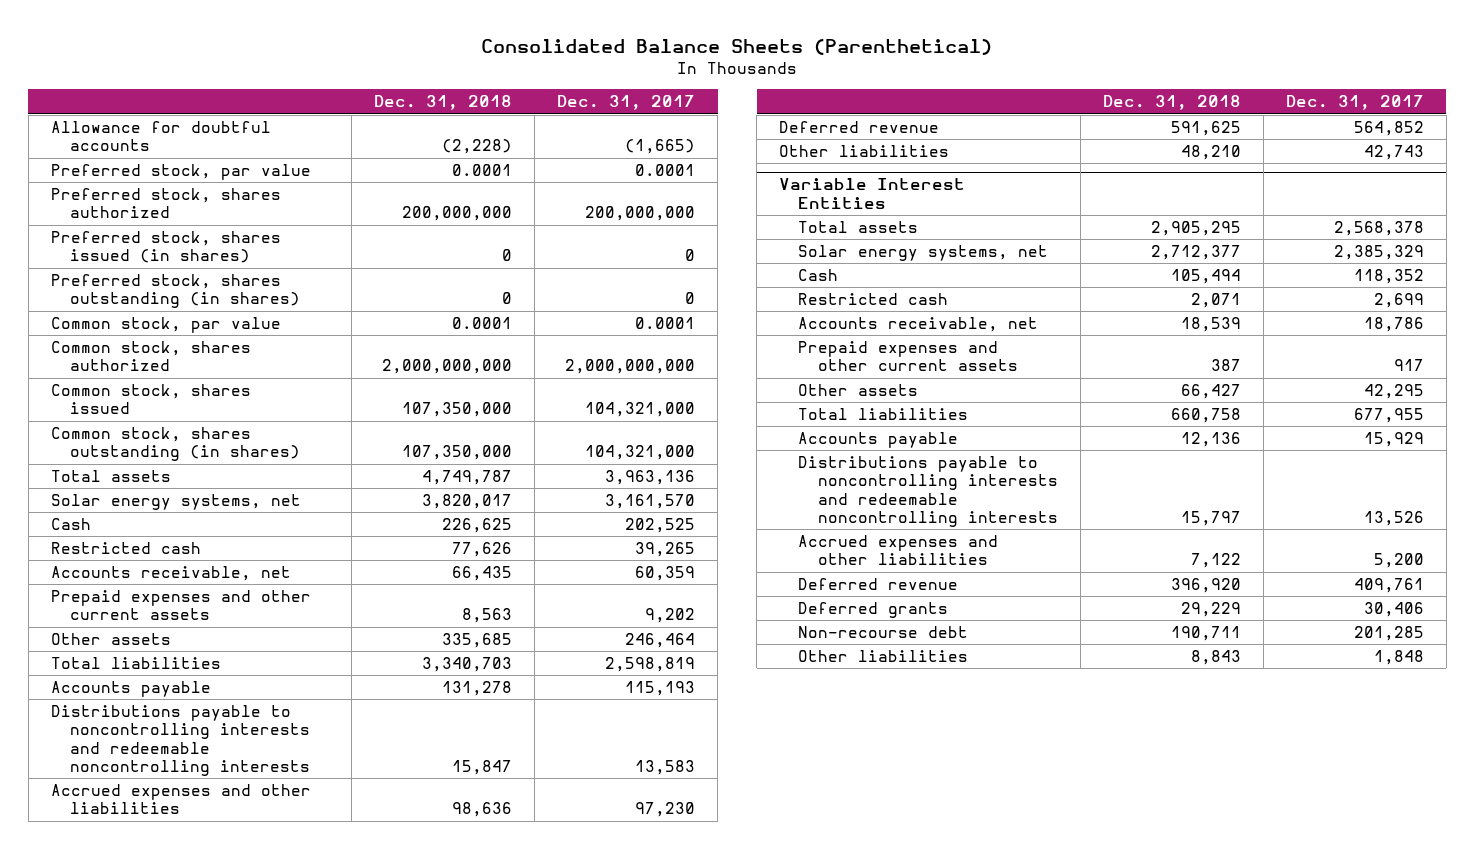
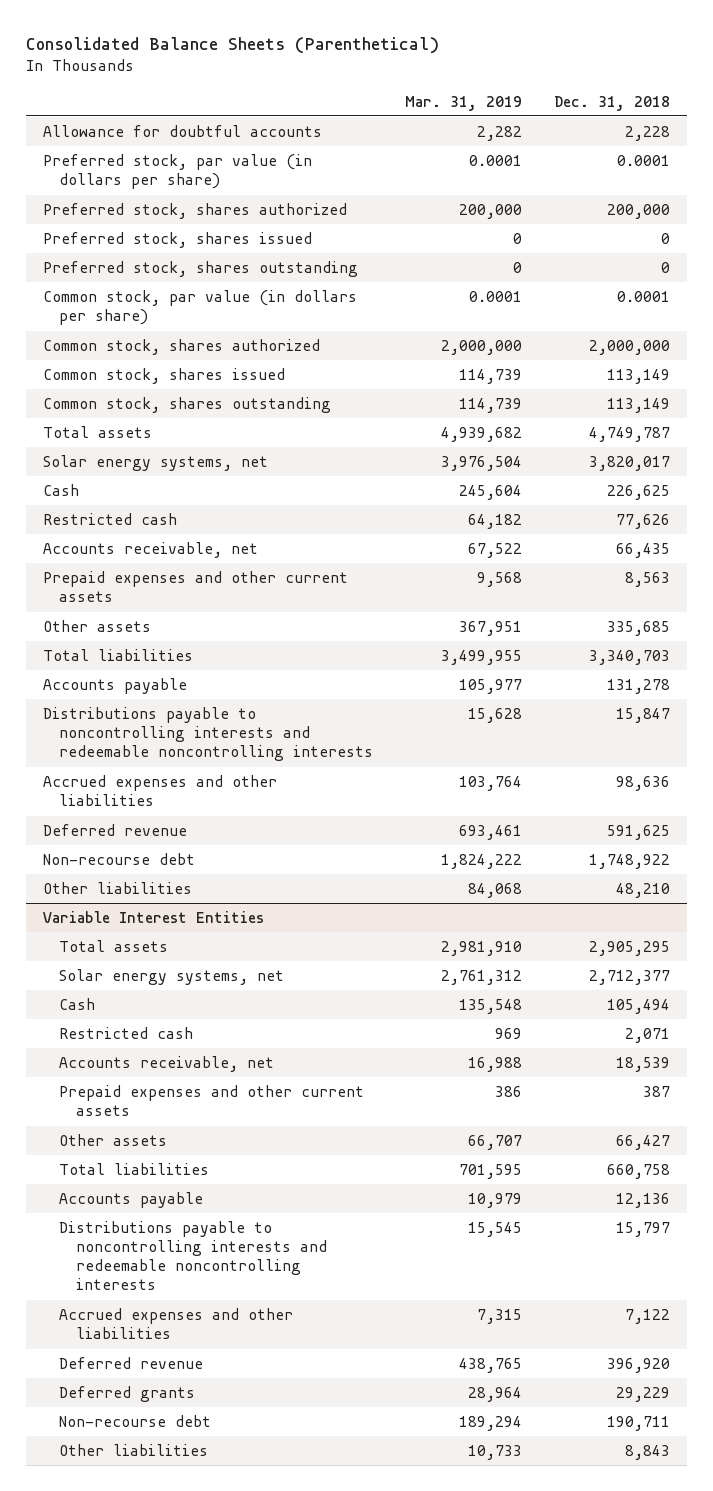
[557,95,696,111] Dec. 31, 2017 -> none
none -> [405,95,523,111] Mar. 31, 2019
[442,139,513,155] (2,228) -> [625,126,671,142] 2,228
[50,164,311,181] Preferred stock, par value -> [42,154,312,190] Preferred stock, par value (in dollars per share)
[402,206,513,222] 200,000,000 -> [607,204,671,220] 200,000
[50,231,281,264] Preferred stock, shares issued (in shares) -> [42,232,312,249] Preferred stock, shares issued
[50,274,301,309] Preferred stock, shares outstanding (in shares) -> [42,261,358,278] Preferred stock, shares outstanding
[50,317,281,334] Common stock, par value -> [42,290,357,326] Common stock, par value (in dollars per share)
[382,359,513,375] 2,000,000,000 -> [589,340,671,356] 2,000,000
[402,402,513,418] 107,350,000 -> [607,369,671,385] 113,149
[50,427,301,462] Common stock, shares outstanding (in shares) -> [42,397,331,414] Common stock, shares outstanding
[402,445,513,461] 107,350,000 -> [607,398,671,414] 113,149
none -> [42,853,195,866] Non-recourse debt

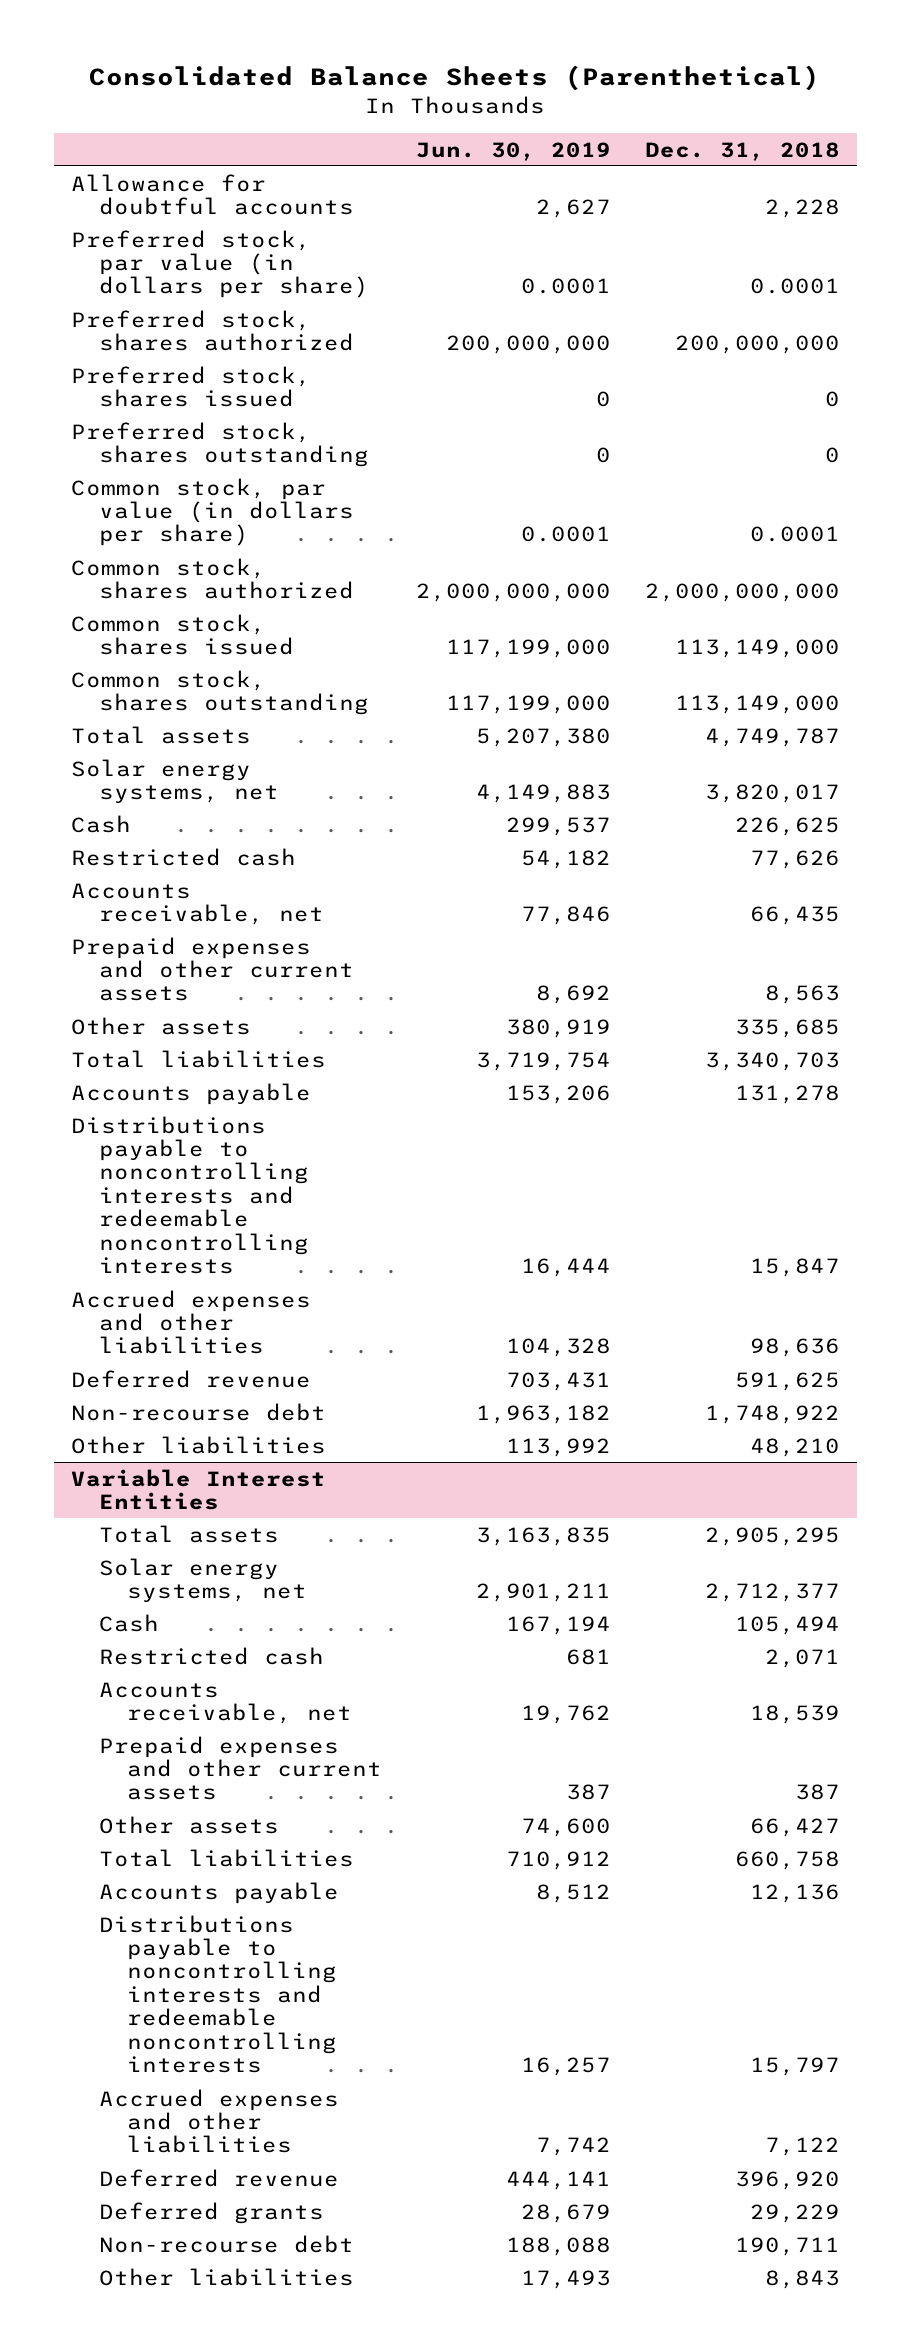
[405,95,523,111] Mar. 31, 2019 -> none
none -> [416,141,612,161] Jun. 30, 2019
[607,204,671,220] 200,000 -> [675,334,841,354] 200,000,000
[589,340,671,356] 2,000,000 -> [645,582,841,602] 2,000,000,000
[607,369,671,385] 113,149 -> [675,638,841,658] 113,149,000
[607,398,671,414] 113,149 -> [675,694,841,714] 113,149,000

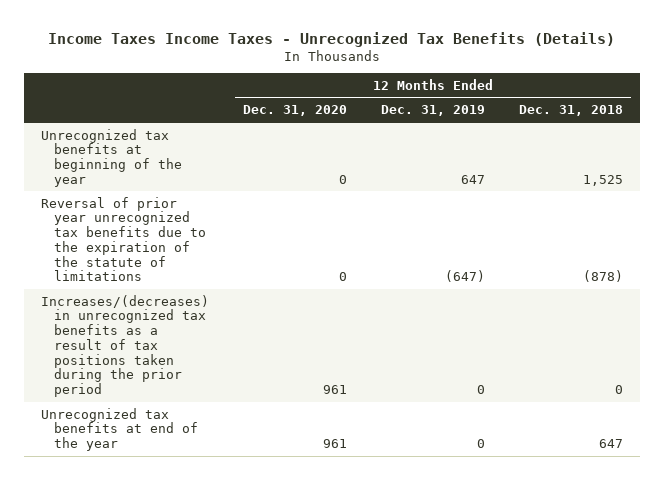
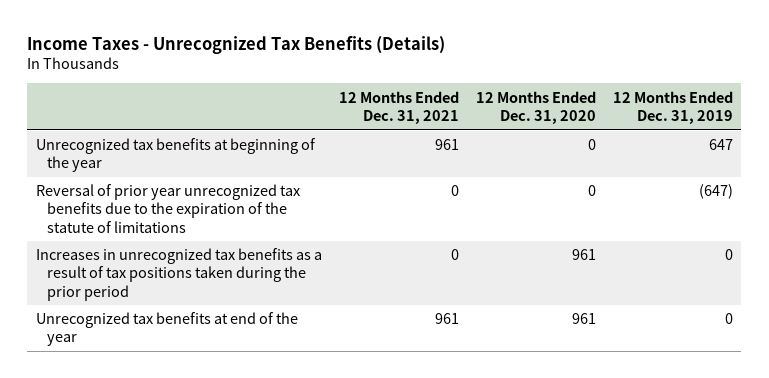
[48,31,616,47] Income Taxes Income Taxes - Unrecognized Tax Benefits (Details) -> [27,35,446,54] Income Taxes - Unrecognized Tax Benefits (Details)
[518,105,623,117] Dec. 31, 2018 -> none
none -> [338,90,459,124] 12 Months Ended Dec. 31, 2021
[41,294,210,397] Increases/(decreases) in unrecognized tax benefits as a result of tax positions taken during the prior period -> [35,248,322,301] Increases in unrecognized tax benefits as a result of tax positions taken during the prior period

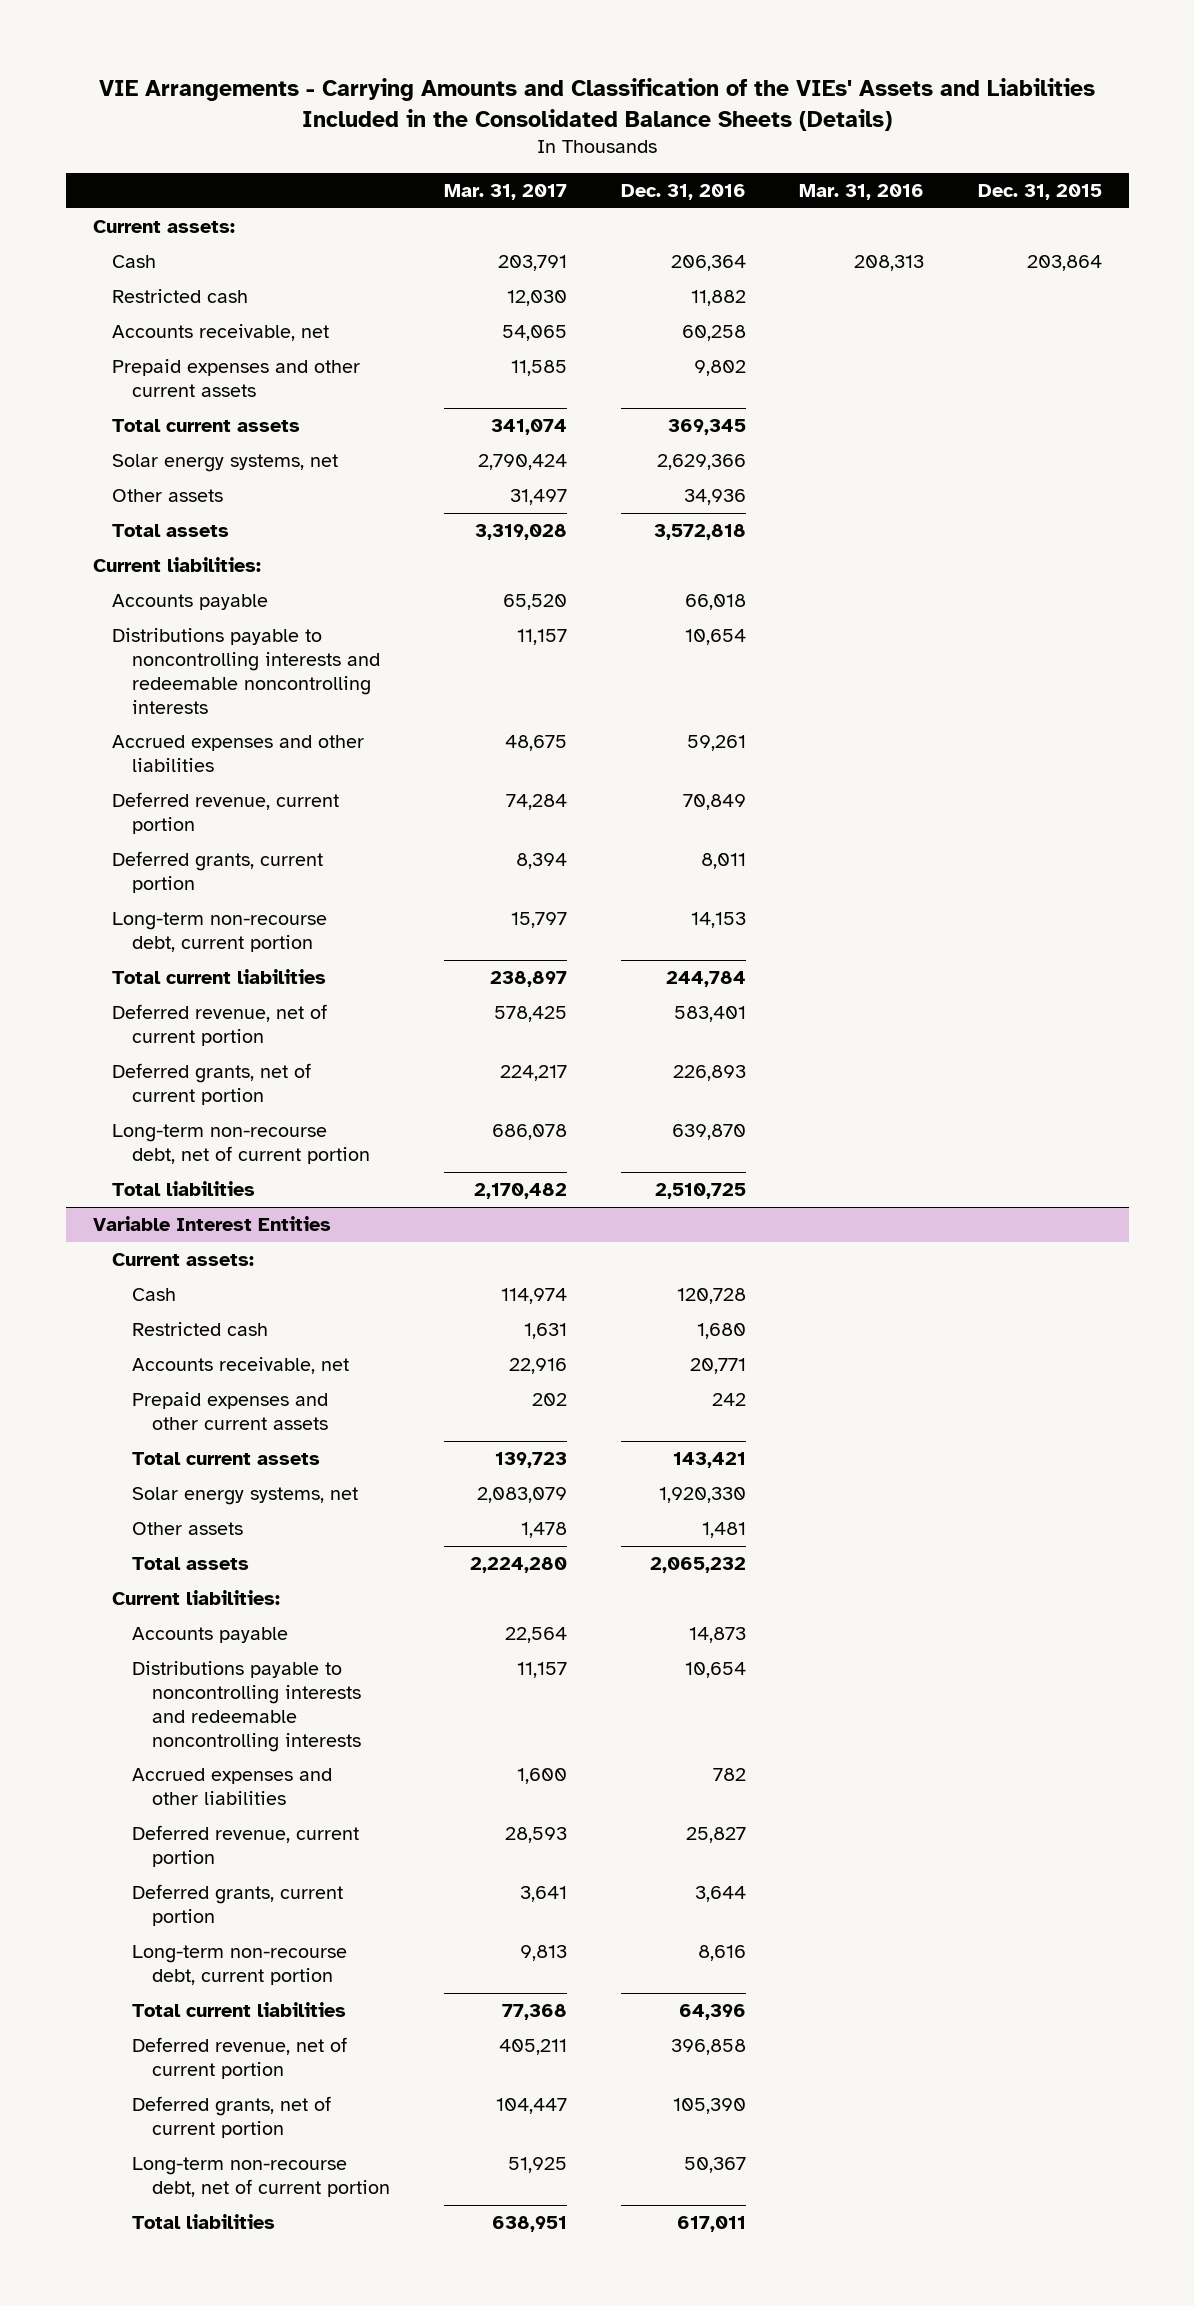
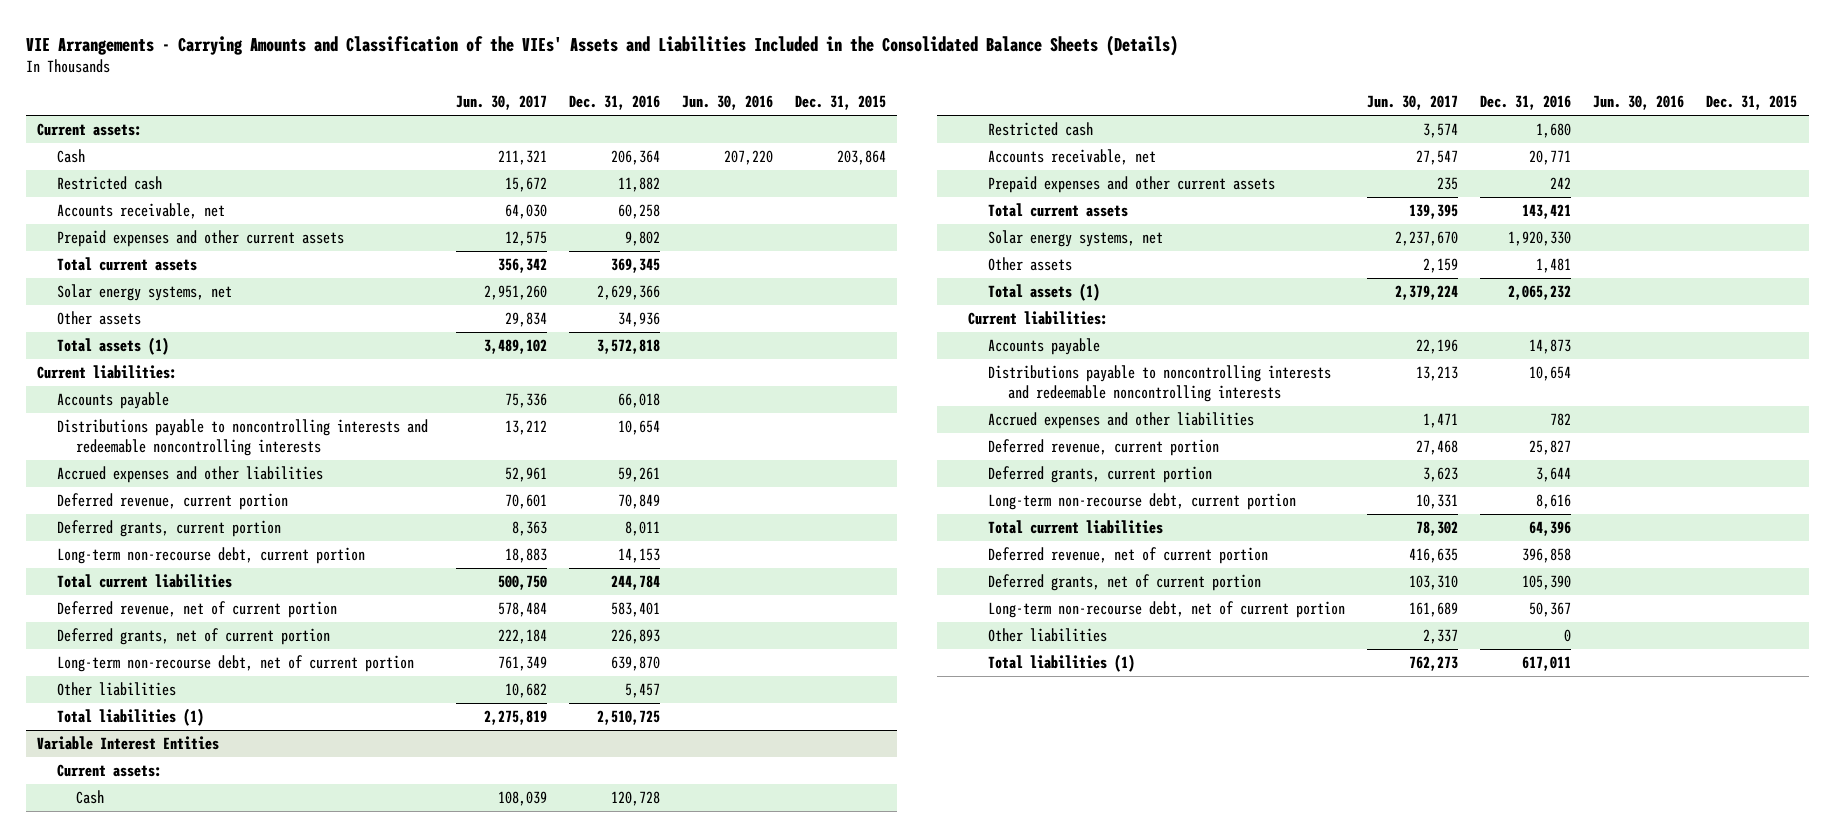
[443,183,567,200] Mar. 31, 2017 -> none
[799,183,925,200] Mar. 31, 2016 -> none
none -> [455,95,547,111] Jun. 30, 2017
none -> [681,95,773,111] Jun. 30, 2016
[112,524,230,538] Total assets -> [56,337,169,356] Total assets (1)
none -> [56,682,176,697] Other liabilities
[112,1181,256,1197] Total liabilities -> [56,708,204,727] Total liabilities (1)
[132,1557,250,1571] Total assets -> [987,283,1100,302] Total assets (1)
none -> [987,628,1107,643] Other liabilities
[132,2214,276,2230] Total liabilities -> [987,654,1135,673] Total liabilities (1)

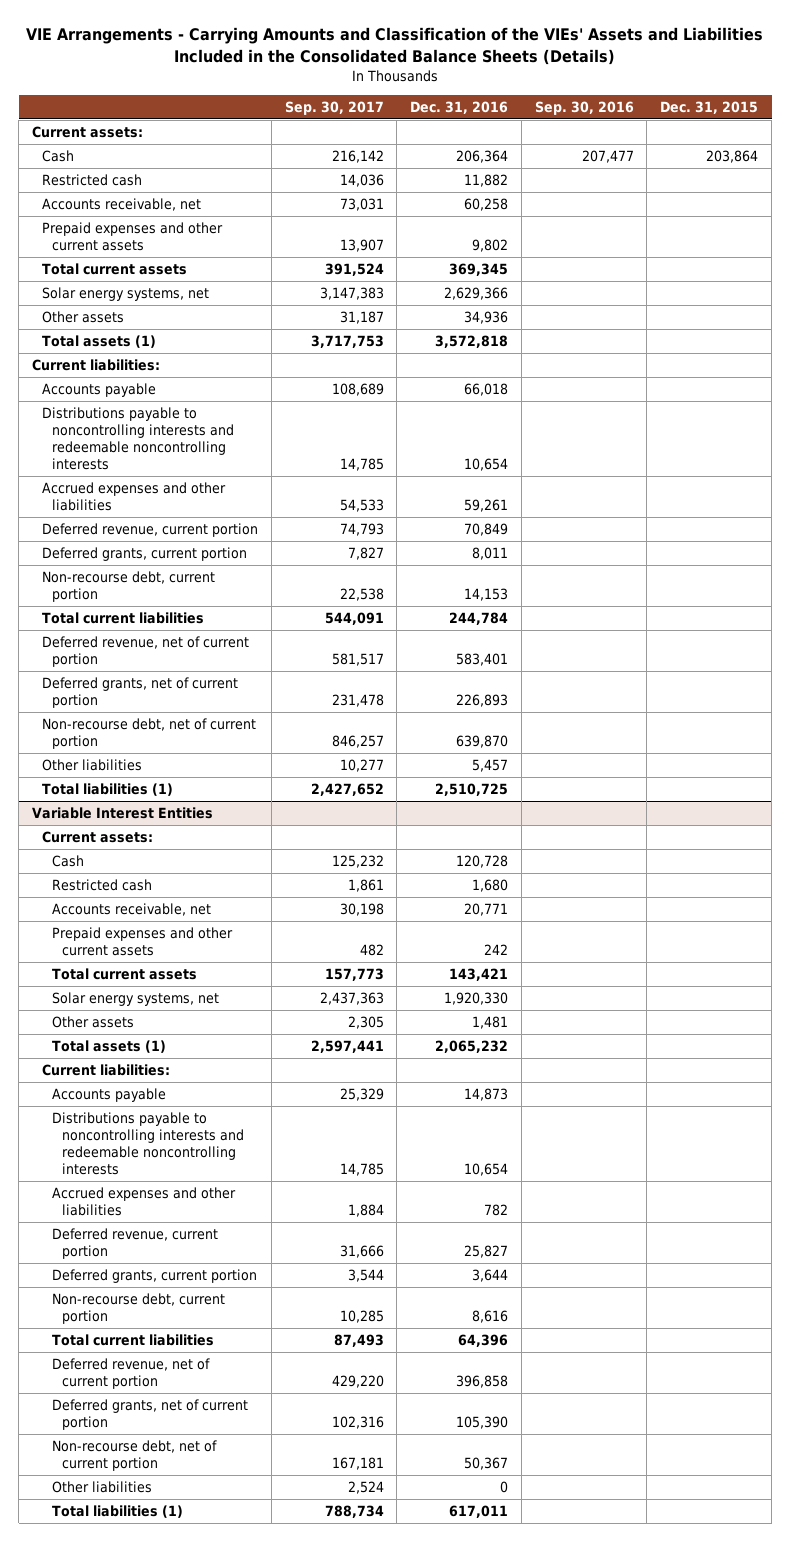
[455,95,547,111] Jun. 30, 2017 -> none
[681,95,773,111] Jun. 30, 2016 -> none
none -> [284,100,384,115] Sep. 30, 2017
none -> [534,100,634,115] Sep. 30, 2016
[56,547,365,565] Long-term non-recourse debt, current portion -> [41,571,215,603] Non-recourse debt, current portion
[56,655,414,673] Long-term non-recourse debt, net of current portion -> [41,718,256,750] Non-recourse debt, net of current portion
[987,493,1296,511] Long-term non-recourse debt, current portion -> [52,1293,226,1325] Non-recourse debt, current portion
[987,601,1345,619] Long-term non-recourse debt, net of current portion -> [52,1440,218,1472] Non-recourse debt, net of current portion

